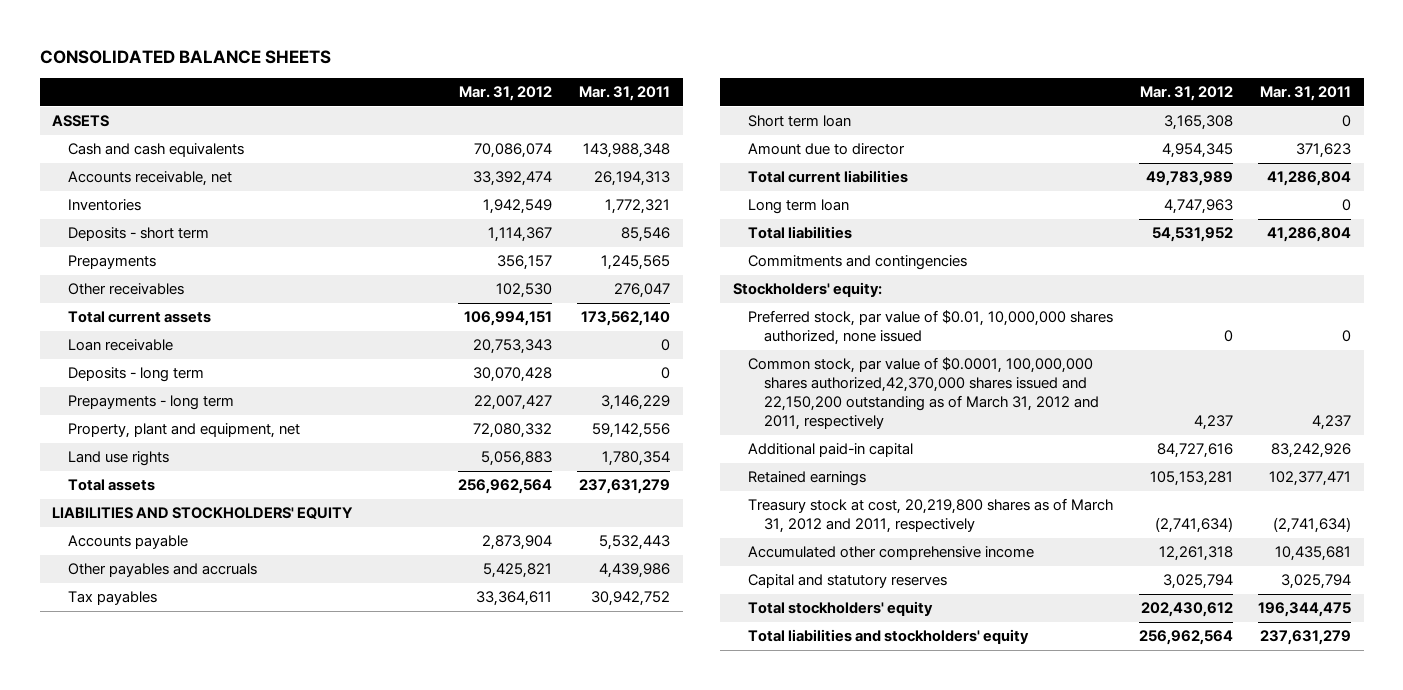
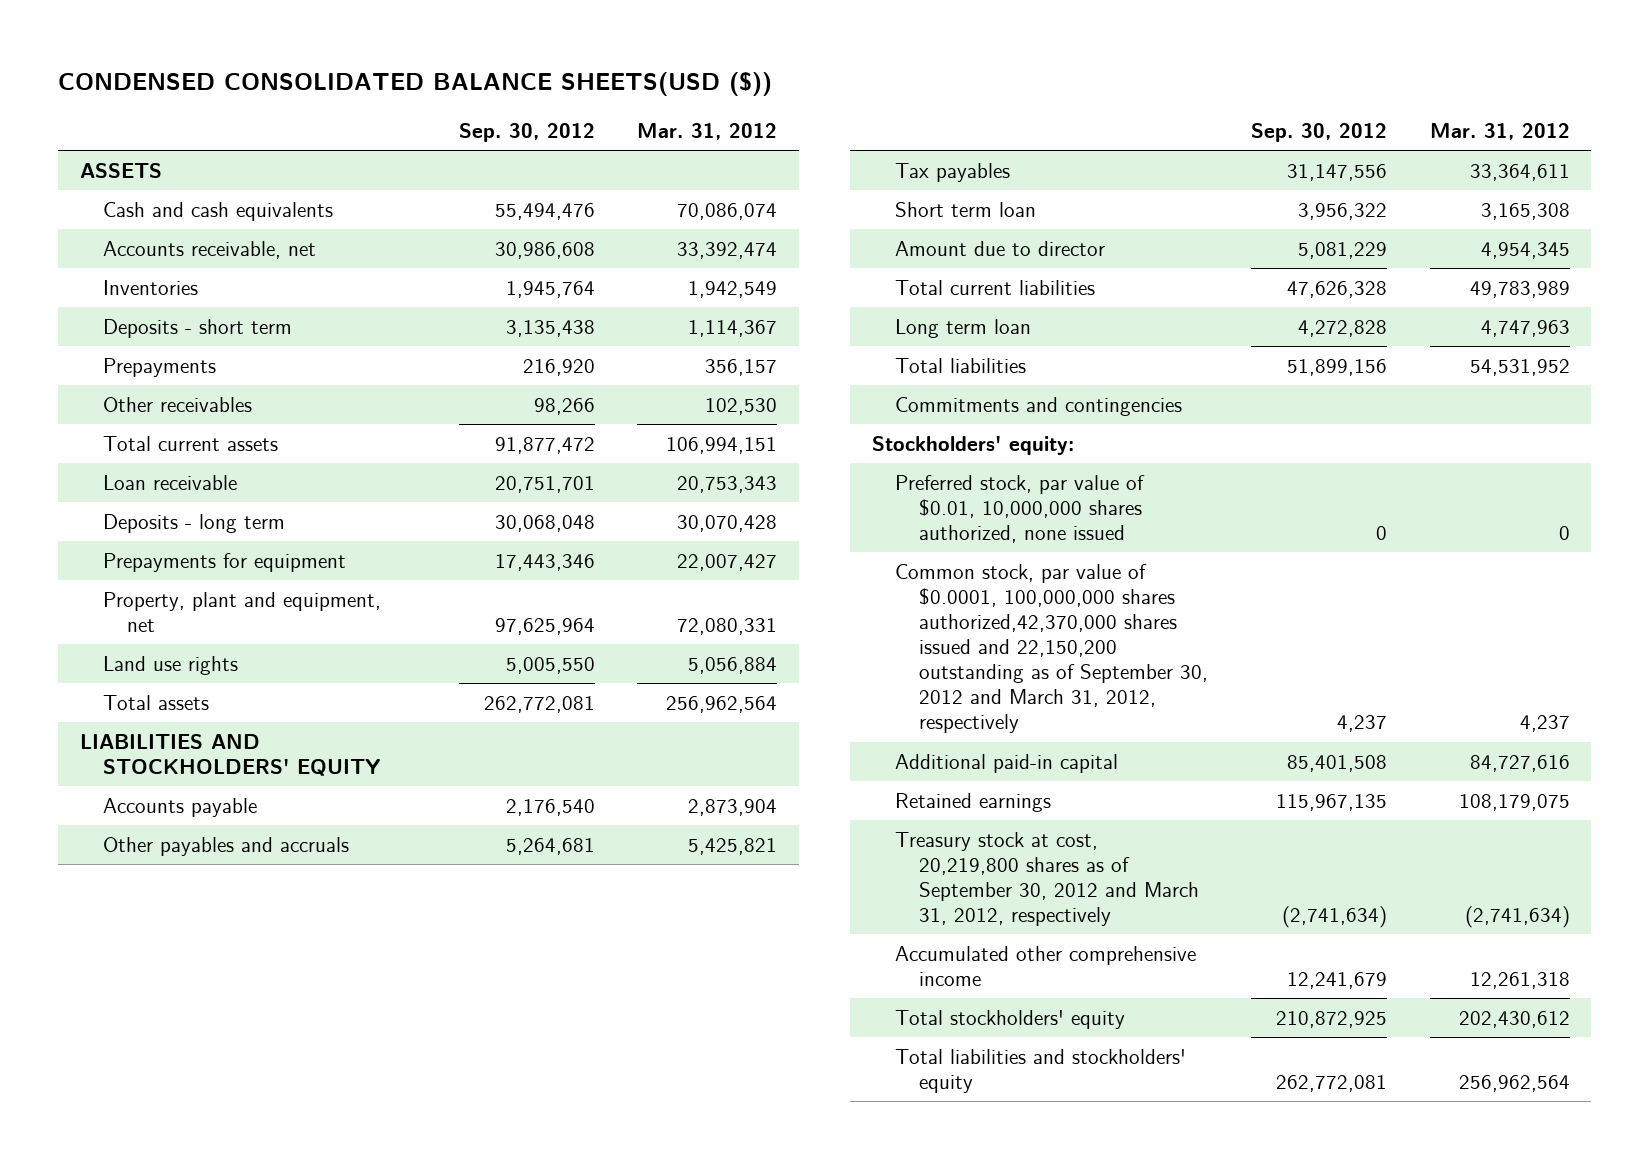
[39,49,331,64] CONSOLIDATED BALANCE SHEETS -> [58,72,773,97] CONDENSED CONSOLIDATED BALANCE SHEETS(USD ($))
[579,86,671,102] Mar. 31, 2011 -> none
none -> [458,122,595,142] Sep. 30, 2012
[67,395,234,411] Prepayments - long term -> [103,552,347,572] Prepayments for equipment
[472,423,552,439] 72,080,332 -> [677,617,778,635] 72,080,331
[480,451,552,467] 5,056,883 -> [688,656,778,674] 5,056,884
[748,357,1099,431] Common stock, par value of $0.0001, 100,000,000 shares authorized,42,370,000 shares issued and 22,150,200 outstanding as of March 31, 2012 and 2011, respectively -> [895,563,1209,734] Common stock, par value of $0.0001, 100,000,000 shares authorized,42,370,000 shares issued and 22,150,200 outstanding as of September 30, 2012 and March 31, 2012, respectively
[1149,471,1233,487] 105,153,281 -> [1458,793,1570,811] 108,179,075
[748,498,1114,534] Treasury stock at cost, 20,219,800 shares as of March 31, 2012 and 2011, respectively -> [895,831,1200,927] Treasury stock at cost, 20,219,800 shares as of September 30, 2012 and March 31, 2012, respectively
[748,574,948,589] Capital and statutory reserves -> none

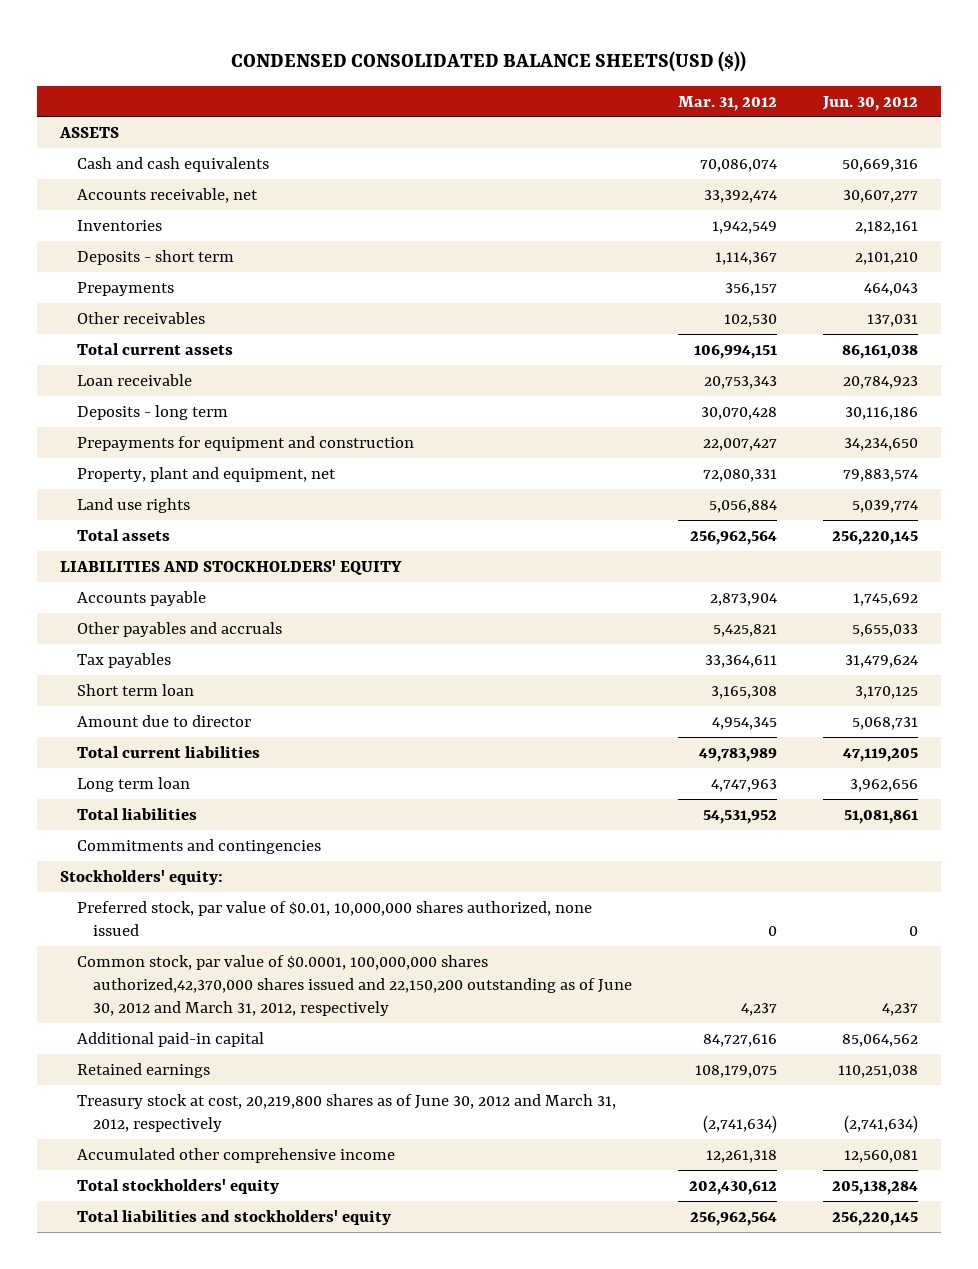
[458,122,595,142] Sep. 30, 2012 -> none
none -> [821,95,918,111] Jun. 30, 2012
[103,552,347,572] Prepayments for equipment -> [76,435,414,451] Prepayments for equipment and construction
[895,563,1209,734] Common stock, par value of $0.0001, 100,000,000 shares authorized,42,370,000 shares issued and 22,150,200 outstanding as of September 30, 2012 and March 31, 2012, respectively -> [76,954,633,1017] Common stock, par value of $0.0001, 100,000,000 shares authorized,42,370,000 shares issued and 22,150,200 outstanding as of June 30, 2012 and March 31, 2012, respectively
[895,831,1200,927] Treasury stock at cost, 20,219,800 shares as of September 30, 2012 and March 31, 2012, respectively -> [76,1093,616,1133] Treasury stock at cost, 20,219,800 shares as of June 30, 2012 and March 31, 2012, respectively

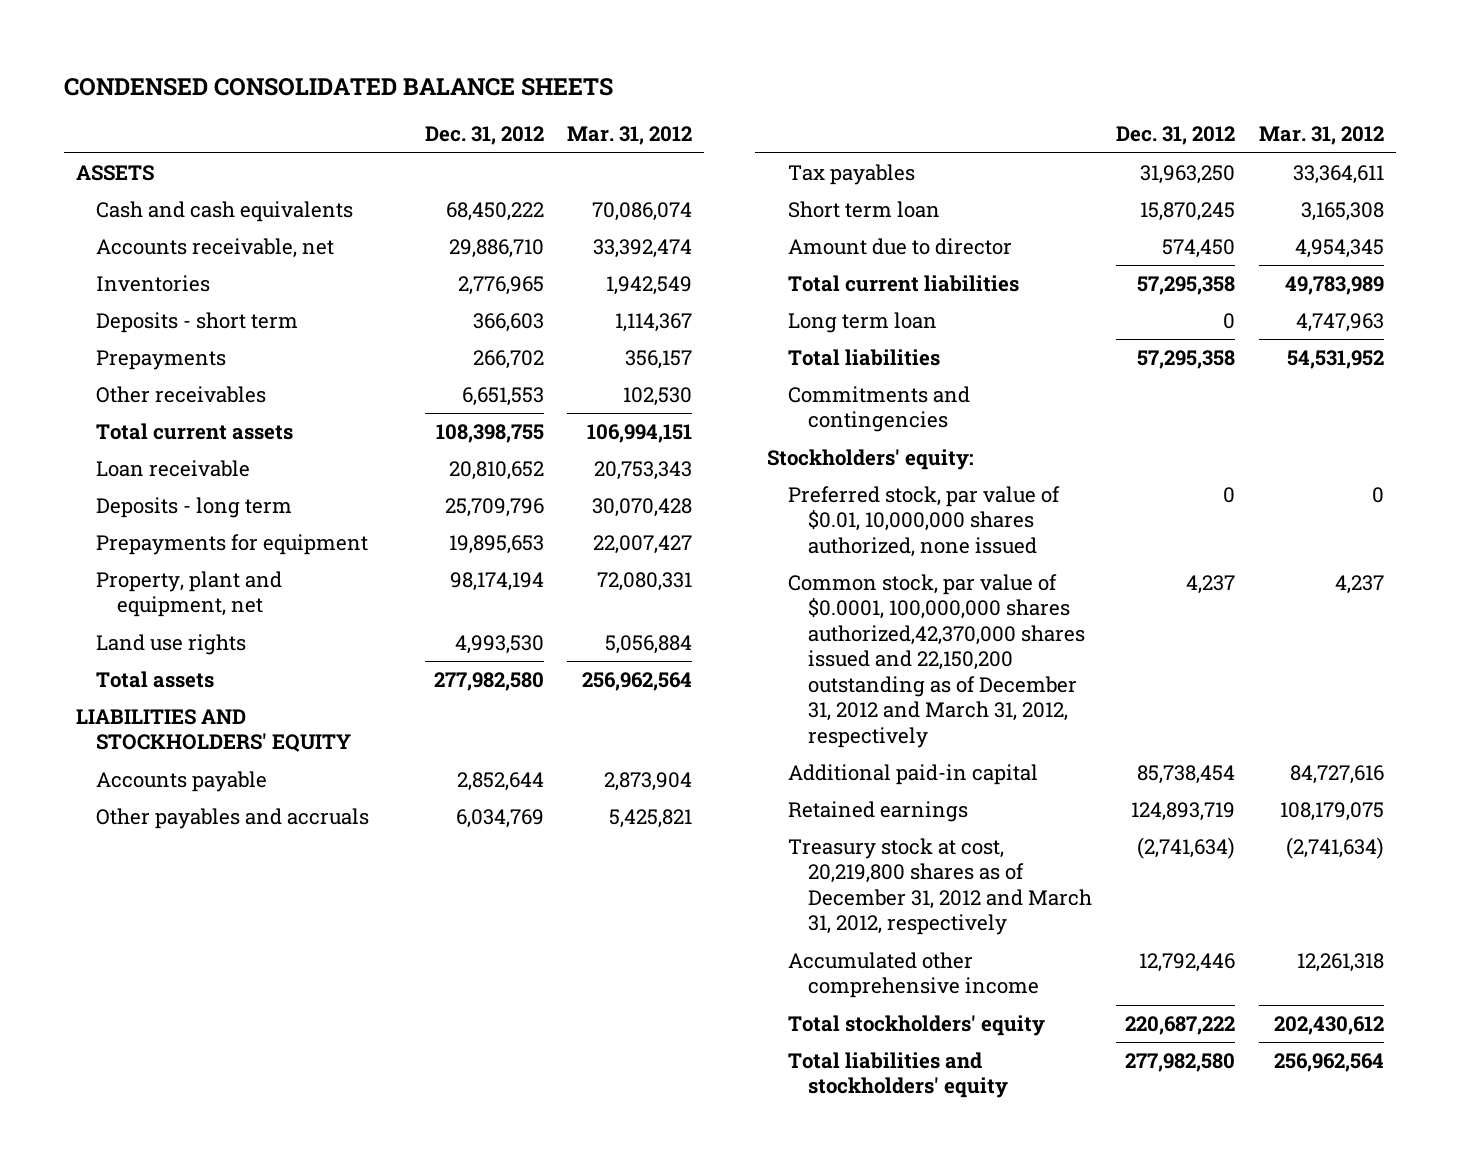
[230,50,746,72] CONDENSED CONSOLIDATED BALANCE SHEETS(USD ($)) -> [63,78,613,97] CONDENSED CONSOLIDATED BALANCE SHEETS
[821,95,918,111] Jun. 30, 2012 -> none
none -> [424,126,544,146] Dec. 31, 2012
[76,435,414,451] Prepayments for equipment and construction -> [96,533,369,555] Prepayments for equipment
[76,954,633,1017] Common stock, par value of $0.0001, 100,000,000 shares authorized,42,370,000 shares issued and 22,150,200 outstanding as of June 30, 2012 and March 31, 2012, respectively -> [787,573,1086,748] Common stock, par value of $0.0001, 100,000,000 shares authorized,42,370,000 shares issued and 22,150,200 outstanding as of December 31, 2012 and March 31, 2012, respectively
[76,1093,616,1133] Treasury stock at cost, 20,219,800 shares as of June 30, 2012 and March 31, 2012, respectively -> [787,837,1093,936] Treasury stock at cost, 20,219,800 shares as of December 31, 2012 and March 31, 2012, respectively

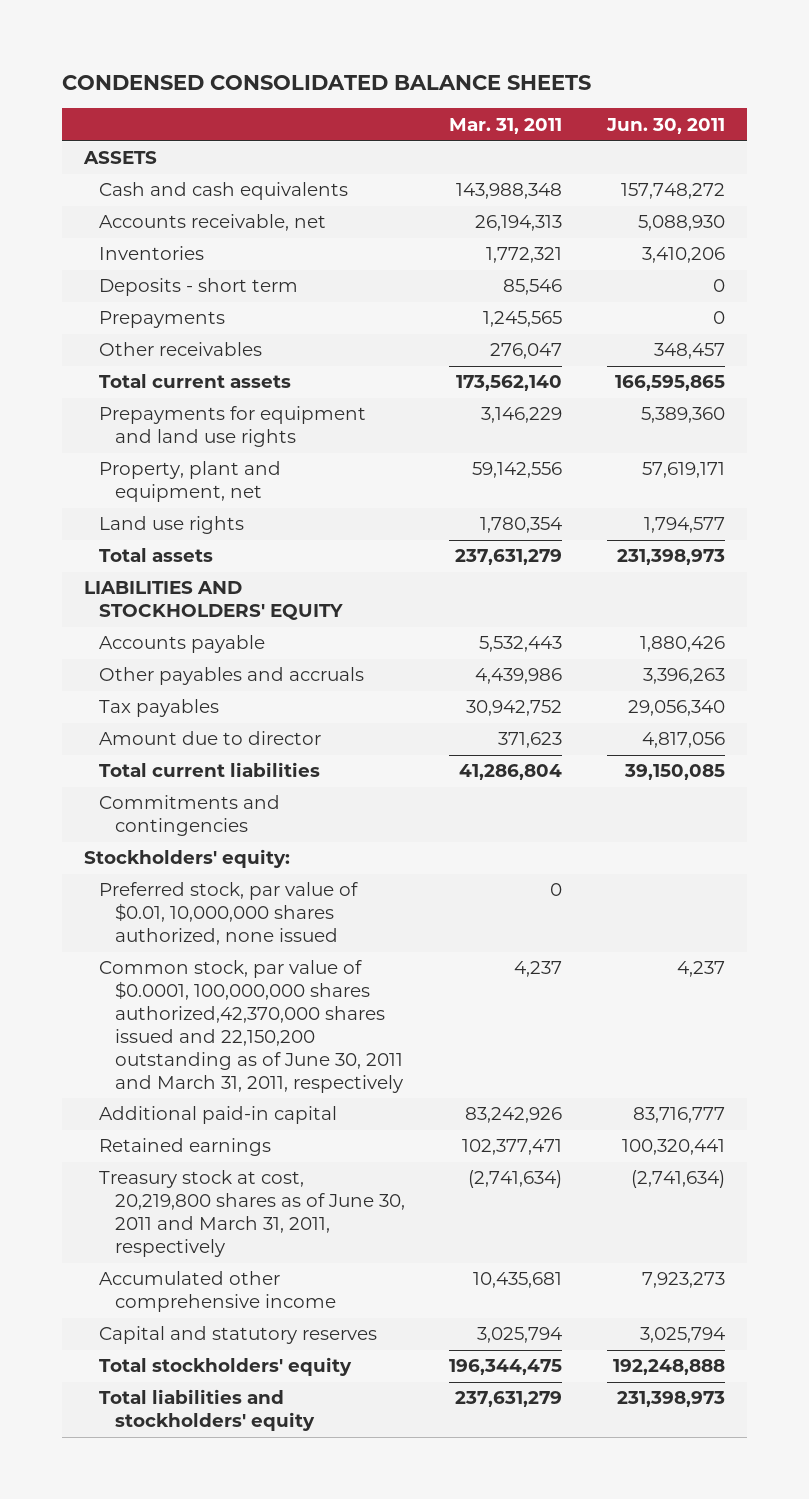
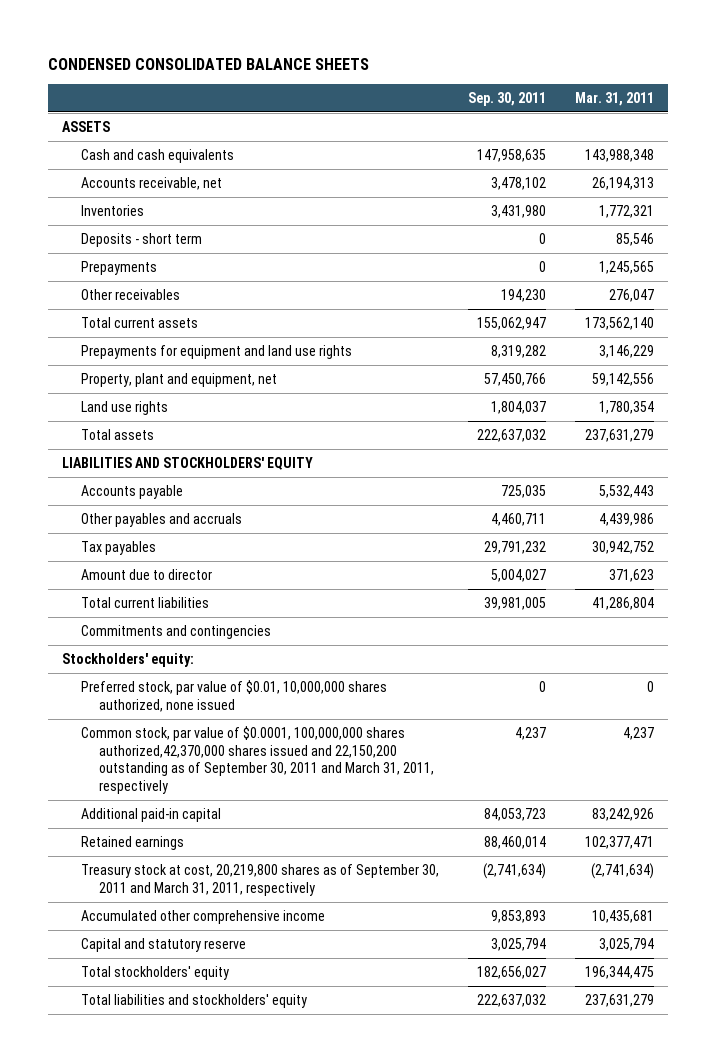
[606,117,726,134] Jun. 30, 2011 -> none
none -> [467,91,546,106] Sep. 30, 2011
[99,960,403,1093] Common stock, par value of $0.0001, 100,000,000 shares authorized,42,370,000 shares issued and 22,150,200 outstanding as of June 30, 2011 and March 31, 2011, respectively -> [80,725,435,795] Common stock, par value of $0.0001, 100,000,000 shares authorized,42,370,000 shares issued and 22,150,200 outstanding as of September 30, 2011 and March 31, 2011, respectively
[99,1170,405,1258] Treasury stock at cost, 20,219,800 shares as of June 30, 2011 and March 31, 2011, respectively -> [80,863,439,896] Treasury stock at cost, 20,219,800 shares as of September 30, 2011 and March 31, 2011, respectively
[99,1326,378,1345] Capital and statutory reserves -> [80,937,246,952] Capital and statutory reserve

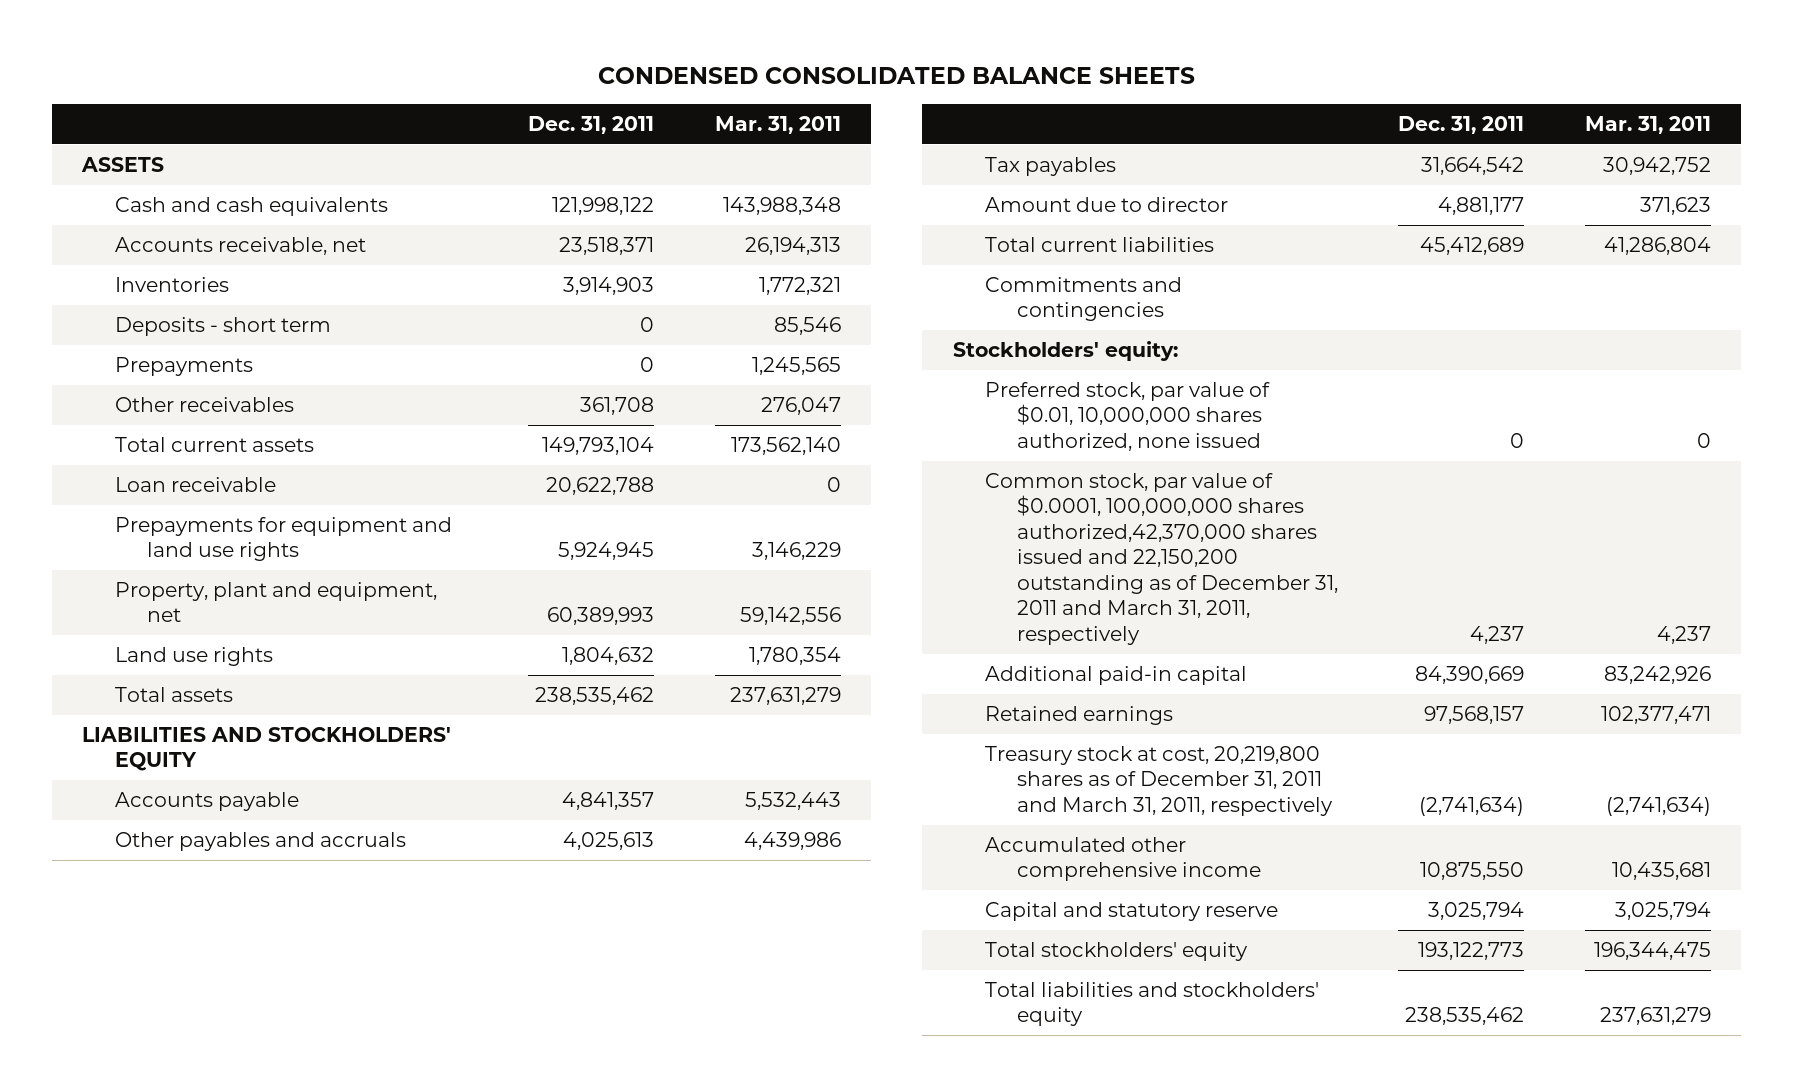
[467,91,546,106] Sep. 30, 2011 -> none
none -> [528,116,655,135] Dec. 31, 2011
none -> [114,476,276,492] Loan receivable
[80,725,435,795] Common stock, par value of $0.0001, 100,000,000 shares authorized,42,370,000 shares issued and 22,150,200 outstanding as of September 30, 2011 and March 31, 2011, respectively -> [984,472,1338,646] Common stock, par value of $0.0001, 100,000,000 shares authorized,42,370,000 shares issued and 22,150,200 outstanding as of December 31, 2011 and March 31, 2011, respectively
[80,863,439,896] Treasury stock at cost, 20,219,800 shares as of September 30, 2011 and March 31, 2011, respectively -> [984,745,1333,816] Treasury stock at cost, 20,219,800 shares as of December 31, 2011 and March 31, 2011, respectively

